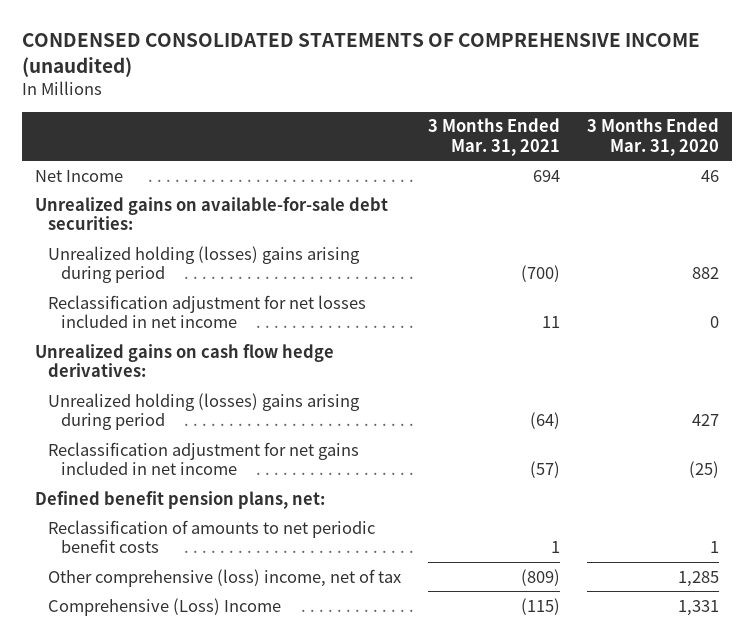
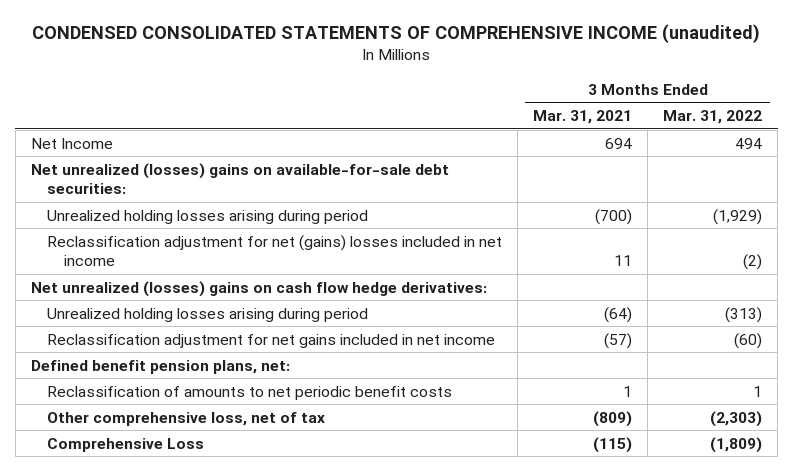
[586,118,719,156] 3 Months Ended Mar. 31, 2020 -> none
none -> [663,109,763,124] Mar. 31, 2022
[35,196,389,231] Unrealized gains on available-for-sale debt securities: -> [30,162,449,195] Net unrealized (losses) gains on available-for-sale debt securities:
[47,245,360,284] Unrealized holding (losses) gains arising during period -> [47,209,369,224] Unrealized holding losses arising during period
[47,294,366,329] Reclassification adjustment for net losses included in net income -> [47,234,503,267] Reclassification adjustment for net (gains) losses included in net income
[35,343,335,378] Unrealized gains on cash flow hedge derivatives: -> [30,280,487,297] Net unrealized (losses) gains on cash flow hedge derivatives:
[47,392,360,431] Unrealized holding (losses) gains arising during period -> [47,307,369,322] Unrealized holding losses arising during period
[47,568,401,587] Other comprehensive (loss) income, net of tax -> [47,411,326,426] Other comprehensive loss, net of tax
[47,597,281,616] Comprehensive (Loss) Income -> [47,437,205,452] Comprehensive Loss

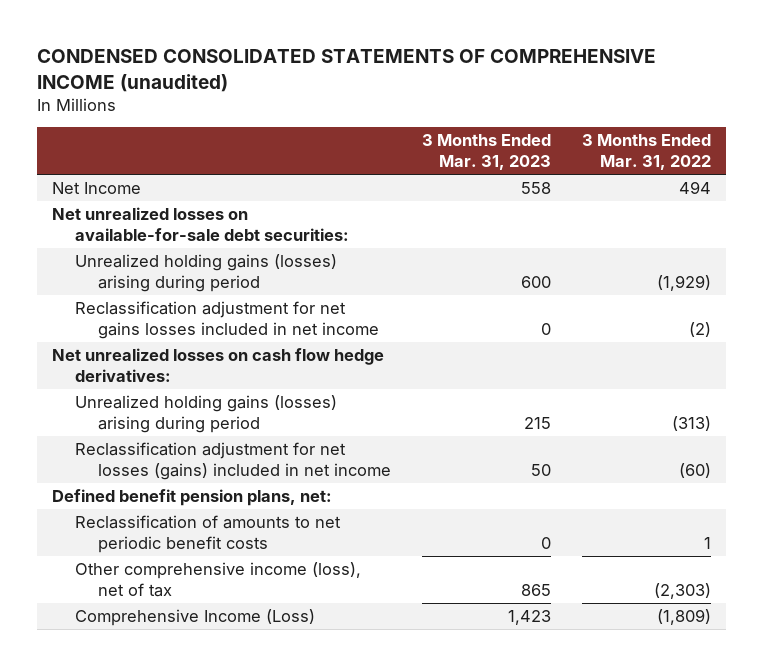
[533,109,633,124] Mar. 31, 2021 -> none
none -> [421,134,551,171] 3 Months Ended Mar. 31, 2023
[30,162,449,195] Net unrealized (losses) gains on available-for-sale debt securities: -> [52,206,350,241] Net unrealized losses on available-for-sale debt securities:
[47,209,369,224] Unrealized holding losses arising during period -> [75,253,338,292] Unrealized holding gains (losses) arising during period
[47,234,503,267] Reclassification adjustment for net (gains) losses included in net income -> [75,300,380,339] Reclassification adjustment for net gains losses included in net income
[30,280,487,297] Net unrealized (losses) gains on cash flow hedge derivatives: -> [52,347,385,382] Net unrealized losses on cash flow hedge derivatives:
[47,307,369,322] Unrealized holding losses arising during period -> [75,394,338,433] Unrealized holding gains (losses) arising during period
[47,333,496,348] Reclassification adjustment for net gains included in net income -> [75,441,392,480] Reclassification adjustment for net losses (gains) included in net income
[47,411,326,426] Other comprehensive loss, net of tax -> [75,561,362,597] Other comprehensive income (loss), net of tax
[47,437,205,452] Comprehensive Loss -> [75,608,316,626] Comprehensive Income (Loss)

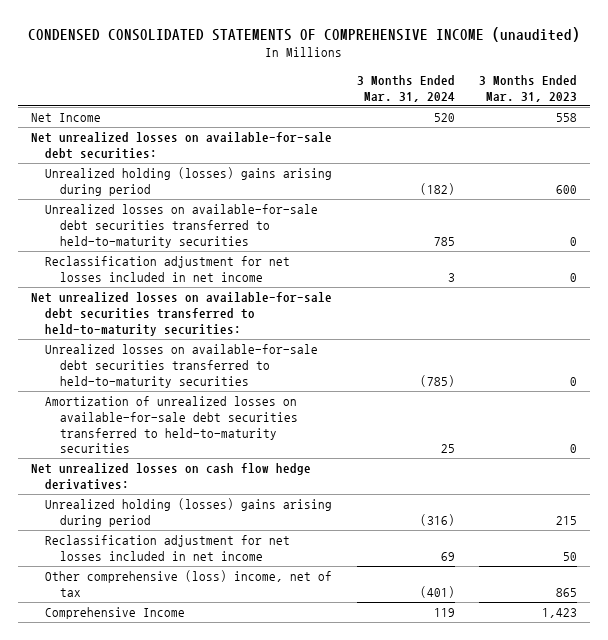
[581,134,711,171] 3 Months Ended Mar. 31, 2022 -> none
none -> [356,74,455,102] 3 Months Ended Mar. 31, 2024
[75,253,338,292] Unrealized holding gains (losses) arising during period -> [45,167,333,197] Unrealized holding (losses) gains arising during period
none -> [45,204,319,248] Unrealized losses on available-for-sale debt securities transferred to held-to-maturity securities
[75,300,380,339] Reclassification adjustment for net gains losses included in net income -> [45,256,291,283] Reclassification adjustment for net losses included in net income
none -> [30,292,332,336] Net unrealized losses on available-for-sale debt securities transferred to held-to-maturity securities:
none -> [45,344,319,388] Unrealized losses on available-for-sale debt securities transferred to held-to-maturity securities
none -> [45,396,299,454] Amortization of unrealized losses on available-for-sale debt securities transferred to held-to-maturity securities
[52,488,333,506] Defined benefit pension plans, net: -> none
[75,514,342,553] Reclassification of amounts to net periodic benefit costs -> none
[75,394,338,433] Unrealized holding gains (losses) arising during period -> [45,498,333,528] Unrealized holding (losses) gains arising during period
[75,441,392,480] Reclassification adjustment for net losses (gains) included in net income -> [45,535,291,562] Reclassification adjustment for net losses included in net income
[75,561,362,597] Other comprehensive income (loss), net of tax -> [45,570,333,598] Other comprehensive (loss) income, net of tax
[75,608,316,626] Comprehensive Income (Loss) -> [45,607,186,620] Comprehensive Income

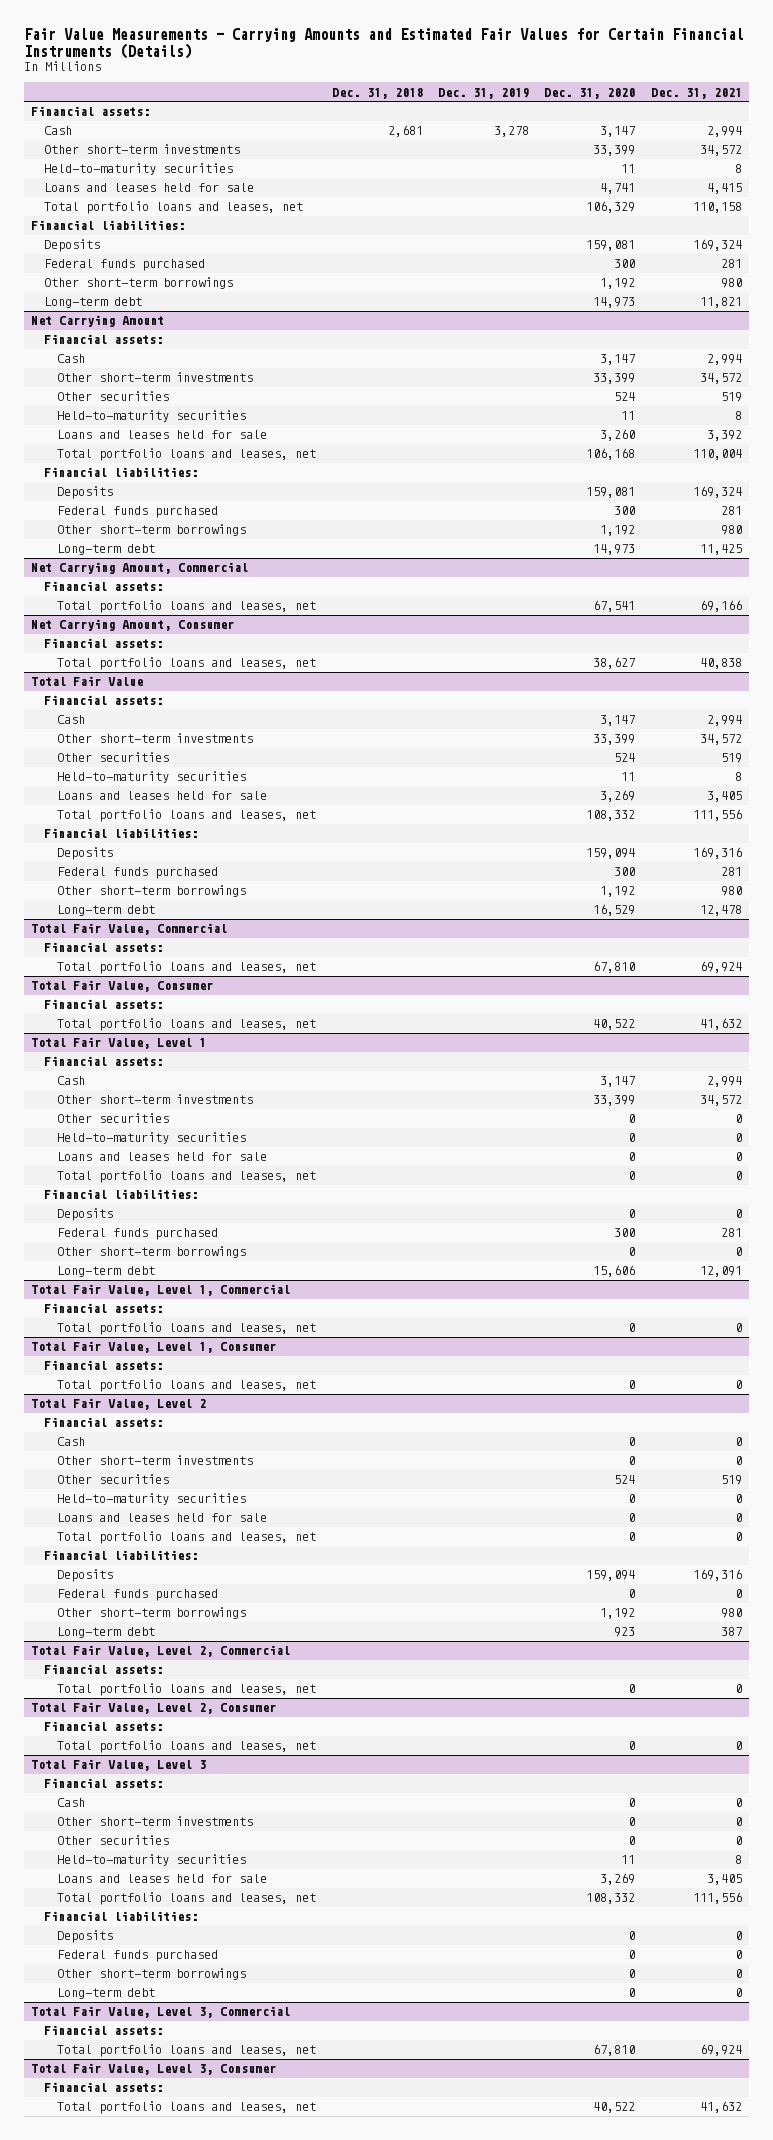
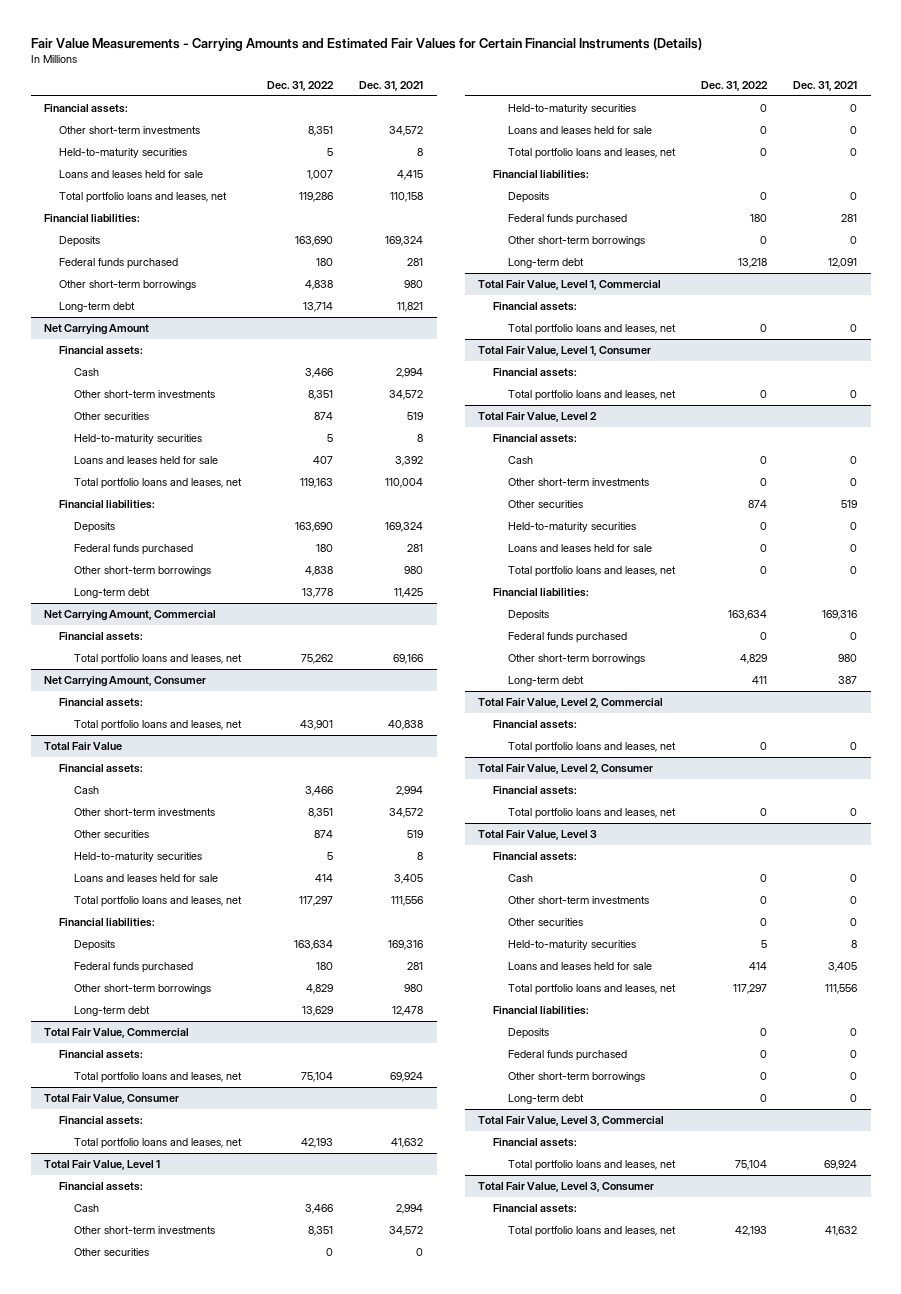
[331,87,423,99] Dec. 31, 2018 -> none
[437,87,529,99] Dec. 31, 2019 -> none
[544,87,636,99] Dec. 31, 2020 -> none
none -> [267,81,335,92] Dec. 31, 2022
[44,126,73,136] Cash -> none

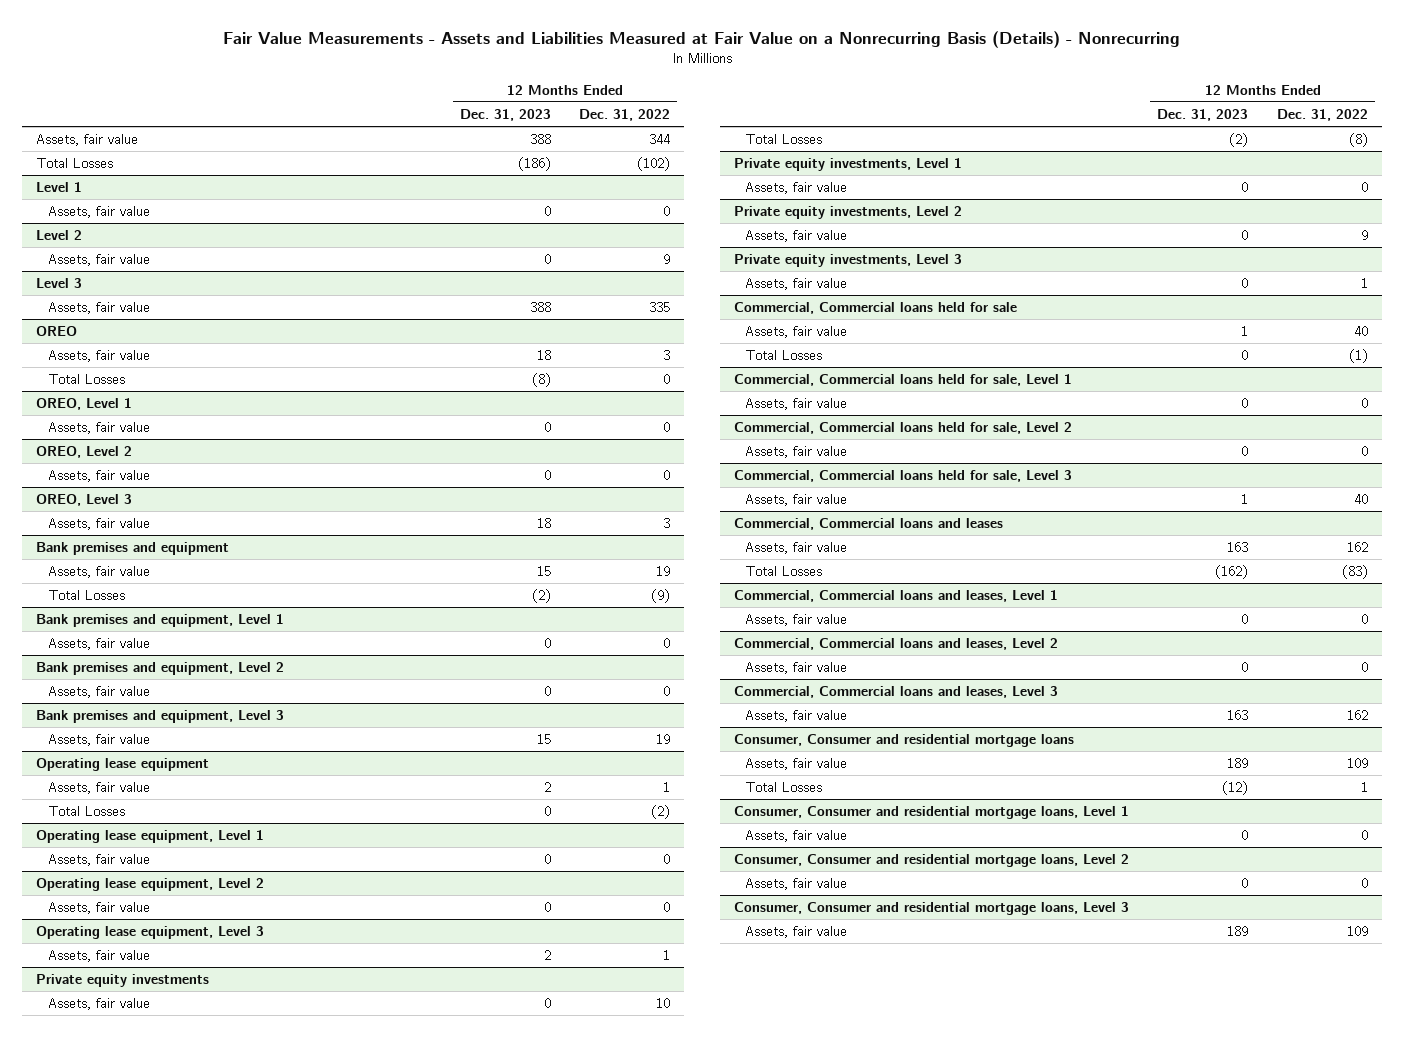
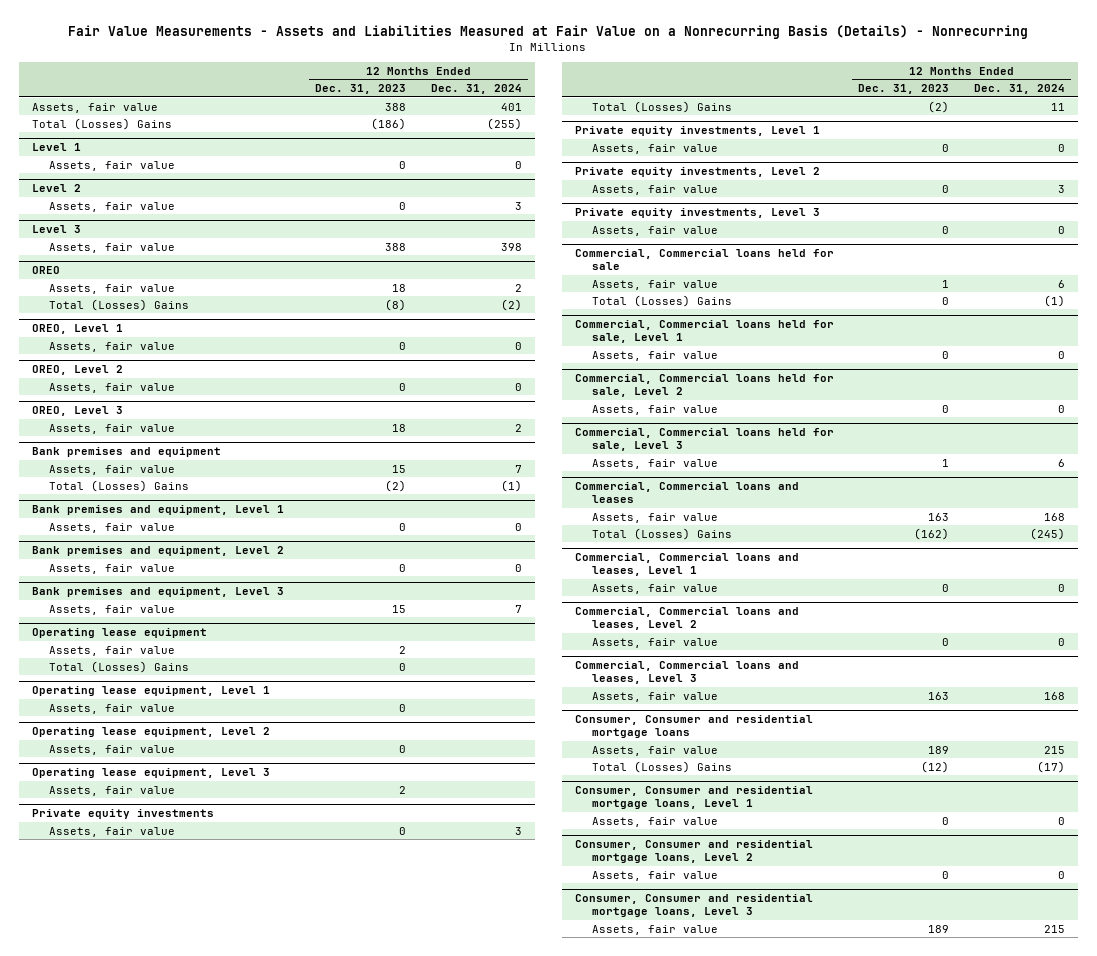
[579,108,671,121] Dec. 31, 2022 -> none
none -> [431,83,523,94] Dec. 31, 2024
[36,158,114,169] Total Losses -> [31,117,172,130] Total (Losses) Gains
[47,374,125,385] Total Losses -> [48,298,189,311] Total (Losses) Gains
[47,590,125,601] Total Losses -> [48,479,189,492] Total (Losses) Gains
[47,806,125,817] Total Losses -> [48,660,189,673] Total (Losses) Gains
[745,134,823,145] Total Losses -> [591,100,732,113] Total (Losses) Gains
[745,350,823,361] Total Losses -> [591,294,732,307] Total (Losses) Gains
[745,566,823,577] Total Losses -> [591,527,732,540] Total (Losses) Gains
[745,782,823,793] Total Losses -> [591,760,732,773] Total (Losses) Gains

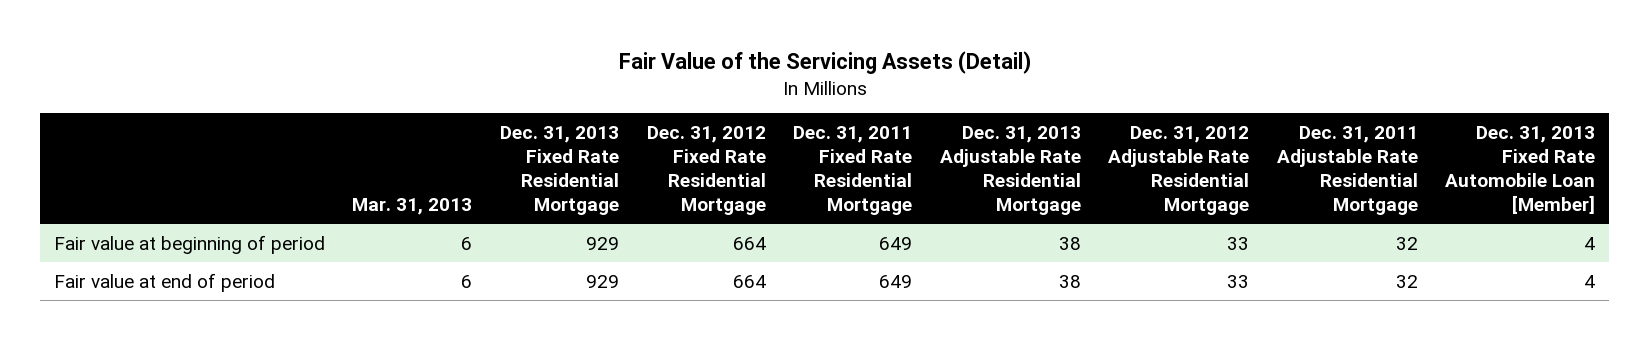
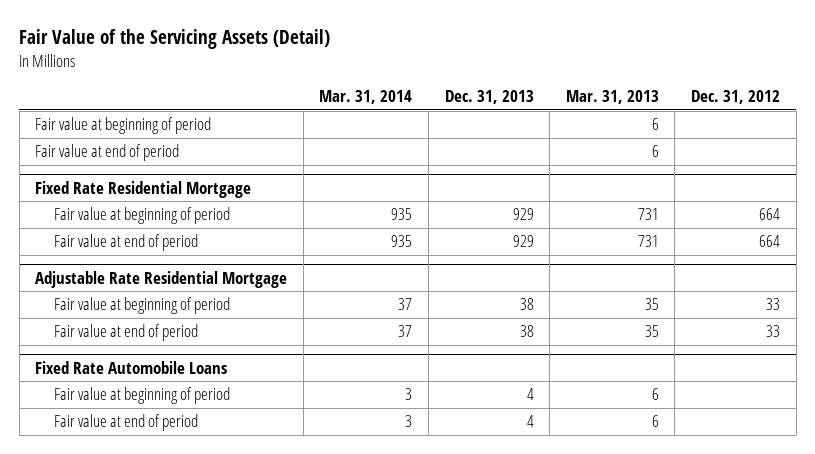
[499,126,619,215] Dec. 31, 2013 Fixed Rate Residential Mortgage -> none
[646,126,766,215] Dec. 31, 2012 Fixed Rate Residential Mortgage -> none
[793,126,913,215] Dec. 31, 2011 Fixed Rate Residential Mortgage -> none
[939,126,1081,215] Dec. 31, 2013 Adjustable Rate Residential Mortgage -> none
[1108,126,1250,215] Dec. 31, 2012 Adjustable Rate Residential Mortgage -> none
[1276,126,1418,215] Dec. 31, 2011 Adjustable Rate Residential Mortgage -> none
[1445,126,1596,214] Dec. 31, 2013 Fixed Rate Automobile Loan [Member] -> none
none -> [319,90,413,105] Mar. 31, 2014
none -> [444,90,534,105] Dec. 31, 2013
none -> [691,90,781,105] Dec. 31, 2012
none -> [35,181,252,199] Fixed Rate Residential Mortgage
none -> [53,207,230,225] Fair value at beginning of period
none -> [53,234,198,252] Fair value at end of period
none -> [35,271,288,289] Adjustable Rate Residential Mortgage
none -> [53,297,230,315] Fair value at beginning of period
none -> [53,324,198,342] Fair value at end of period
none -> [35,361,228,375] Fixed Rate Automobile Loans
none -> [53,387,230,405] Fair value at beginning of period
none -> [53,414,198,432] Fair value at end of period

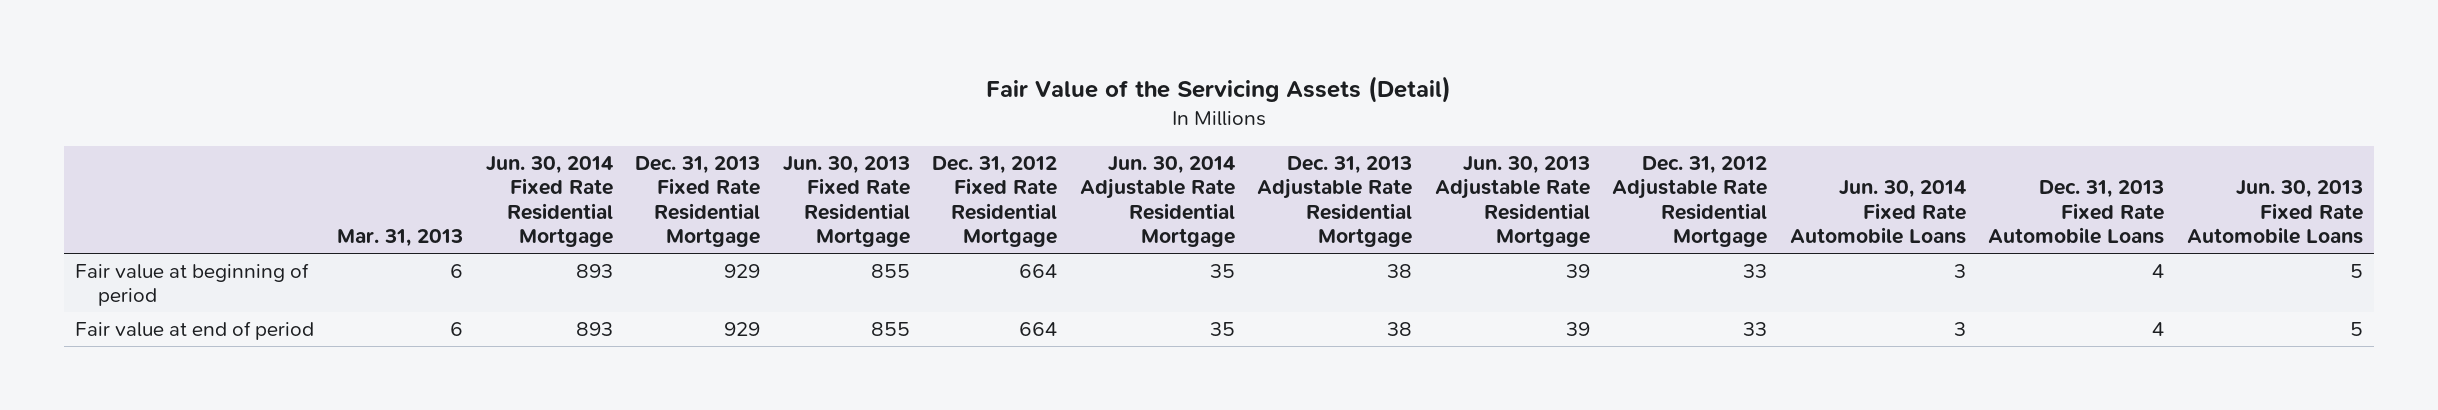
[319,90,413,105] Mar. 31, 2014 -> none
[444,90,534,105] Dec. 31, 2013 -> none
[691,90,781,105] Dec. 31, 2012 -> none
none -> [485,155,613,248] Jun. 30, 2014 Fixed Rate Residential Mortgage
none -> [635,155,761,248] Dec. 31, 2013 Fixed Rate Residential Mortgage
none -> [782,155,910,248] Jun. 30, 2013 Fixed Rate Residential Mortgage
none -> [932,155,1058,248] Dec. 31, 2012 Fixed Rate Residential Mortgage
none -> [1079,155,1235,248] Jun. 30, 2014 Adjustable Rate Residential Mortgage
none -> [1257,155,1413,248] Dec. 31, 2013 Adjustable Rate Residential Mortgage
none -> [1434,155,1590,248] Jun. 30, 2013 Adjustable Rate Residential Mortgage
none -> [1612,155,1768,248] Dec. 31, 2012 Adjustable Rate Residential Mortgage
none -> [1789,180,1966,245] Jun. 30, 2014 Fixed Rate Automobile Loans
none -> [1988,180,2165,245] Dec. 31, 2013 Fixed Rate Automobile Loans
none -> [2186,180,2363,245] Jun. 30, 2013 Fixed Rate Automobile Loans
[35,181,252,199] Fixed Rate Residential Mortgage -> none
[53,207,230,225] Fair value at beginning of period -> none
[53,234,198,252] Fair value at end of period -> none
[35,271,288,289] Adjustable Rate Residential Mortgage -> none
[53,297,230,315] Fair value at beginning of period -> none
[53,324,198,342] Fair value at end of period -> none
[35,361,228,375] Fixed Rate Automobile Loans -> none
[53,387,230,405] Fair value at beginning of period -> none
[53,414,198,432] Fair value at end of period -> none

